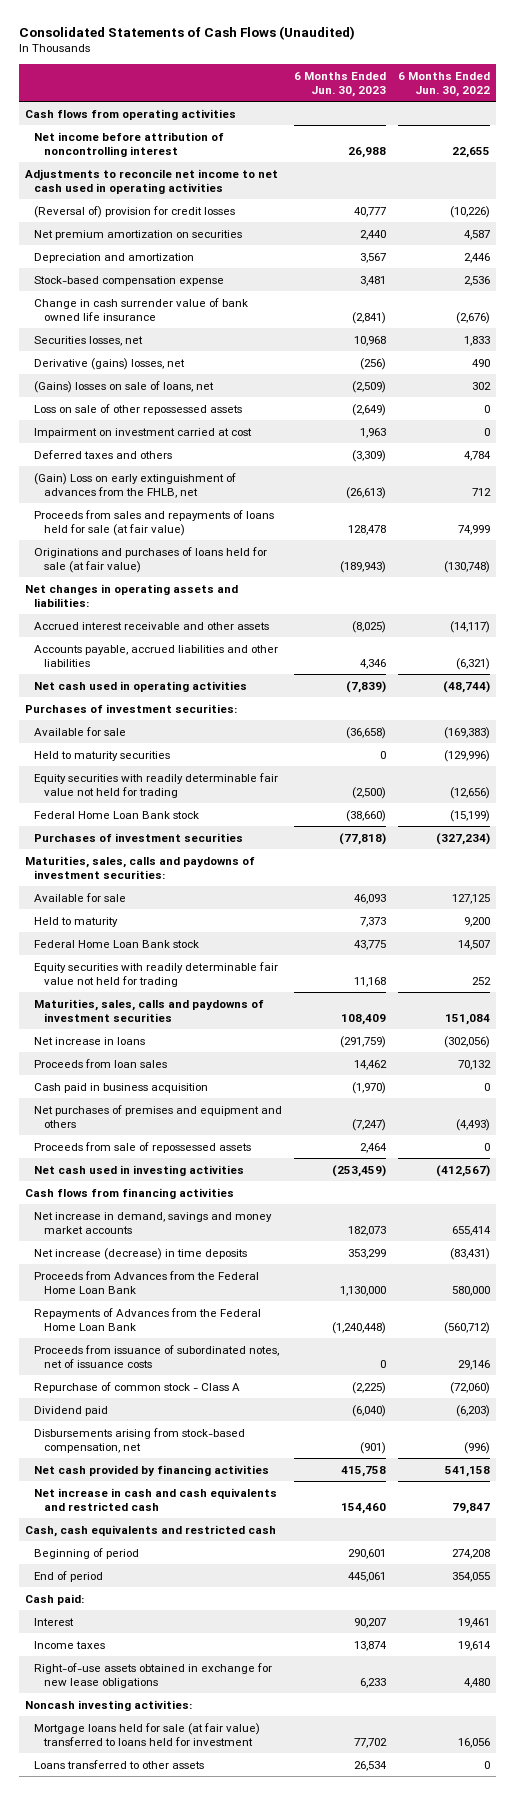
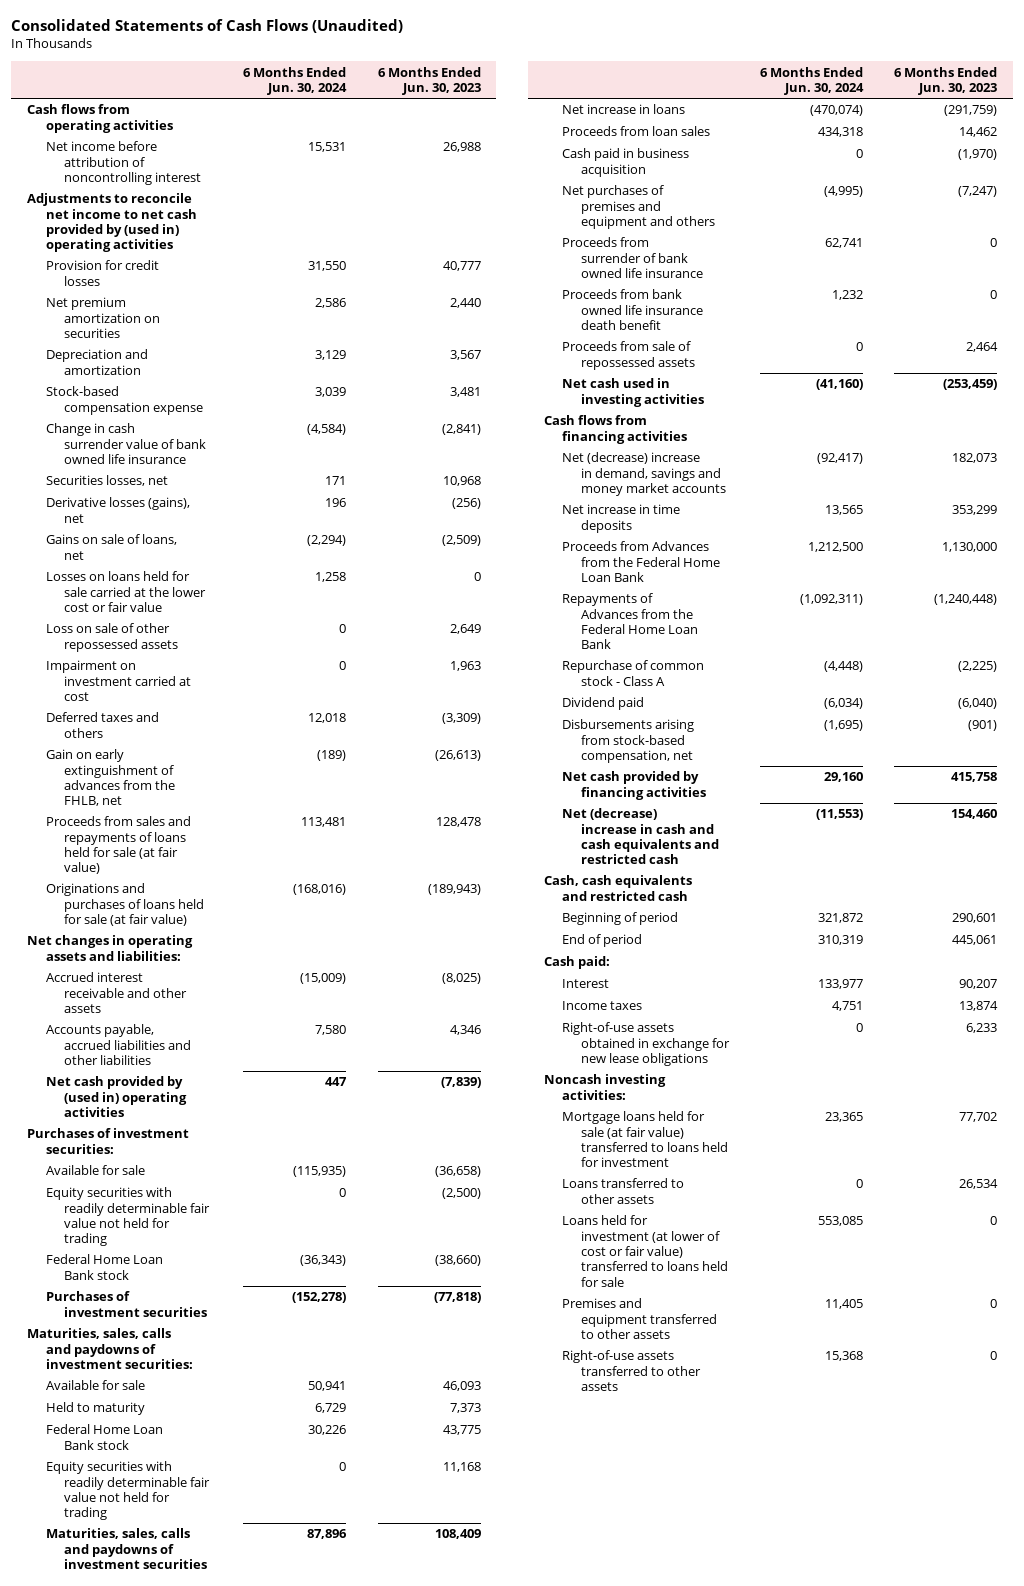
[398,71,491,97] 6 Months Ended Jun. 30, 2022 -> none
none -> [243,66,348,95] 6 Months Ended Jun. 30, 2024
[24,168,278,194] Adjustments to reconcile net income to net cash used in operating activities -> [26,193,197,253] Adjustments to reconcile net income to net cash provided by (used in) operating activities
[34,205,236,218] (Reversal of) provision for credit losses -> [45,260,159,286] Provision for credit losses
[34,357,186,370] Derivative (gains) losses, net -> [45,497,190,523] Derivative losses (gains), net
[34,380,215,393] (Gains) losses on sale of loans, net -> [45,534,177,560] Gains on sale of loans, net
none -> [45,571,207,612] Losses on loans held for sale carried at the lower cost or fair value
[352,403,387,416] (2,649) -> [449,624,481,635] 2,649
[34,472,237,498] (Gain) Loss on early extinguishment of advances from the FHLB, net -> [45,749,176,807] Gain on early extinguishment of advances from the FHLB, net
[34,680,248,692] Net cash used in operating activities -> [45,1076,188,1117] Net cash provided by (used in) operating activities
[34,750,171,761] Held to maturity securities -> none
none -> [562,237,704,278] Proceeds from surrender of bank owned life insurance
none -> [562,289,704,330] Proceeds from bank owned life insurance death benefit
[34,1211,273,1234] Net increase in demand, savings and money market accounts -> [562,452,727,496] Net (decrease) increase in demand, savings and money market accounts
[34,1247,248,1260] Net increase (decrease) in time deposits -> [562,504,681,533] Net increase in time deposits
[34,1344,280,1368] Proceeds from issuance of subordinated notes, net of issuance costs -> none
[34,1487,278,1511] Net increase in cash and cash equivalents and restricted cash -> [562,808,720,865] Net (decrease) increase in cash and cash equivalents and restricted cash
none -> [562,1215,729,1287] Loans held for investment (at lower of cost or fair value) transferred to loans held for sale
none -> [562,1298,718,1339] Premises and equipment transferred to other assets
none -> [562,1350,702,1391] Right-of-use assets transferred to other assets

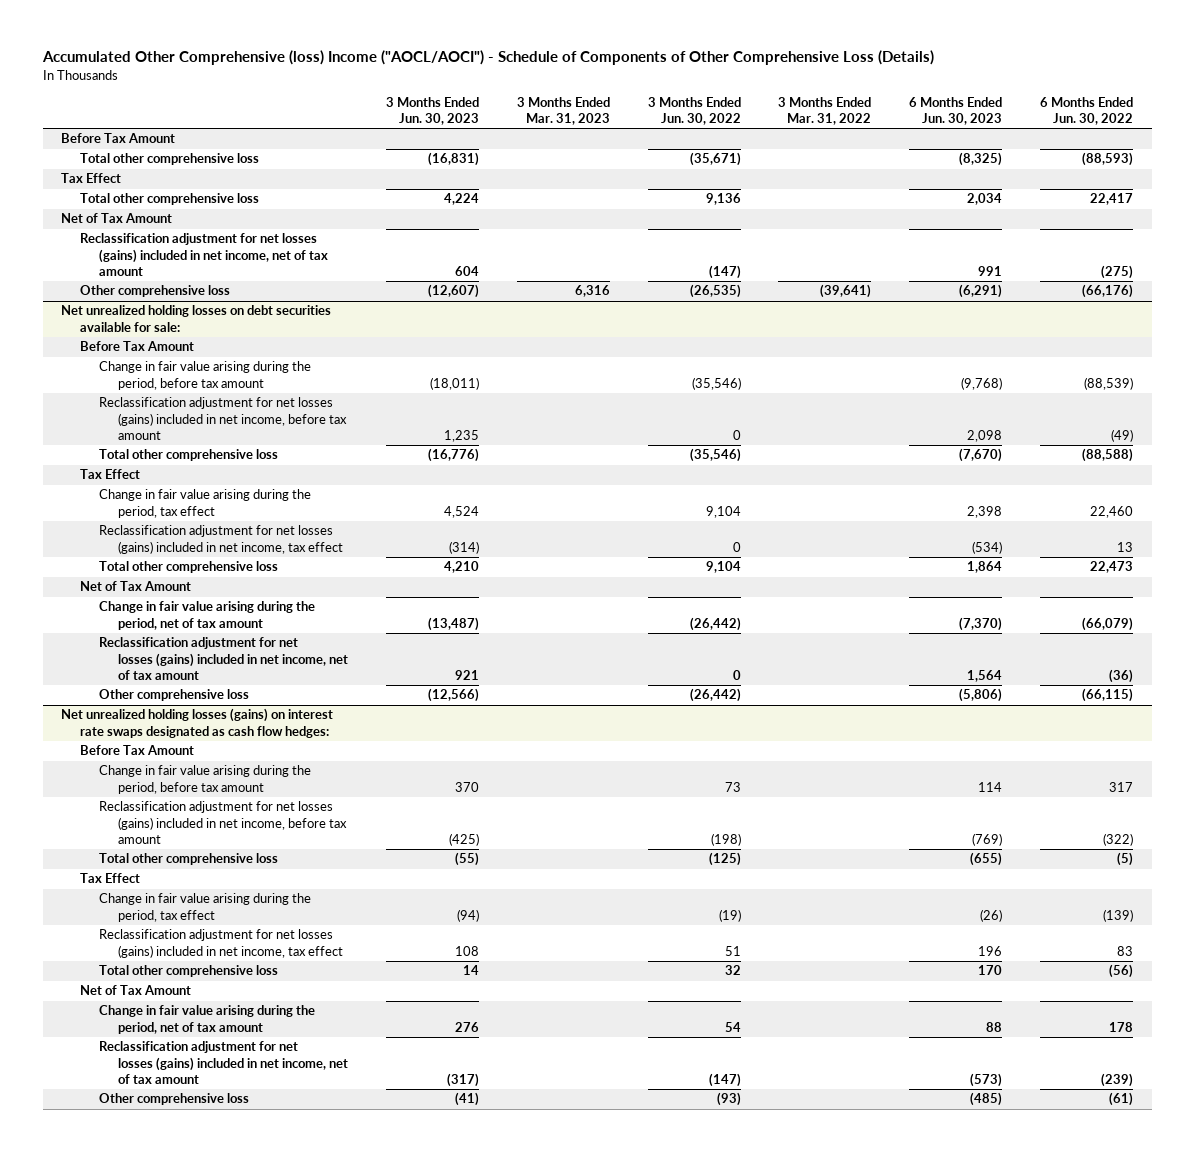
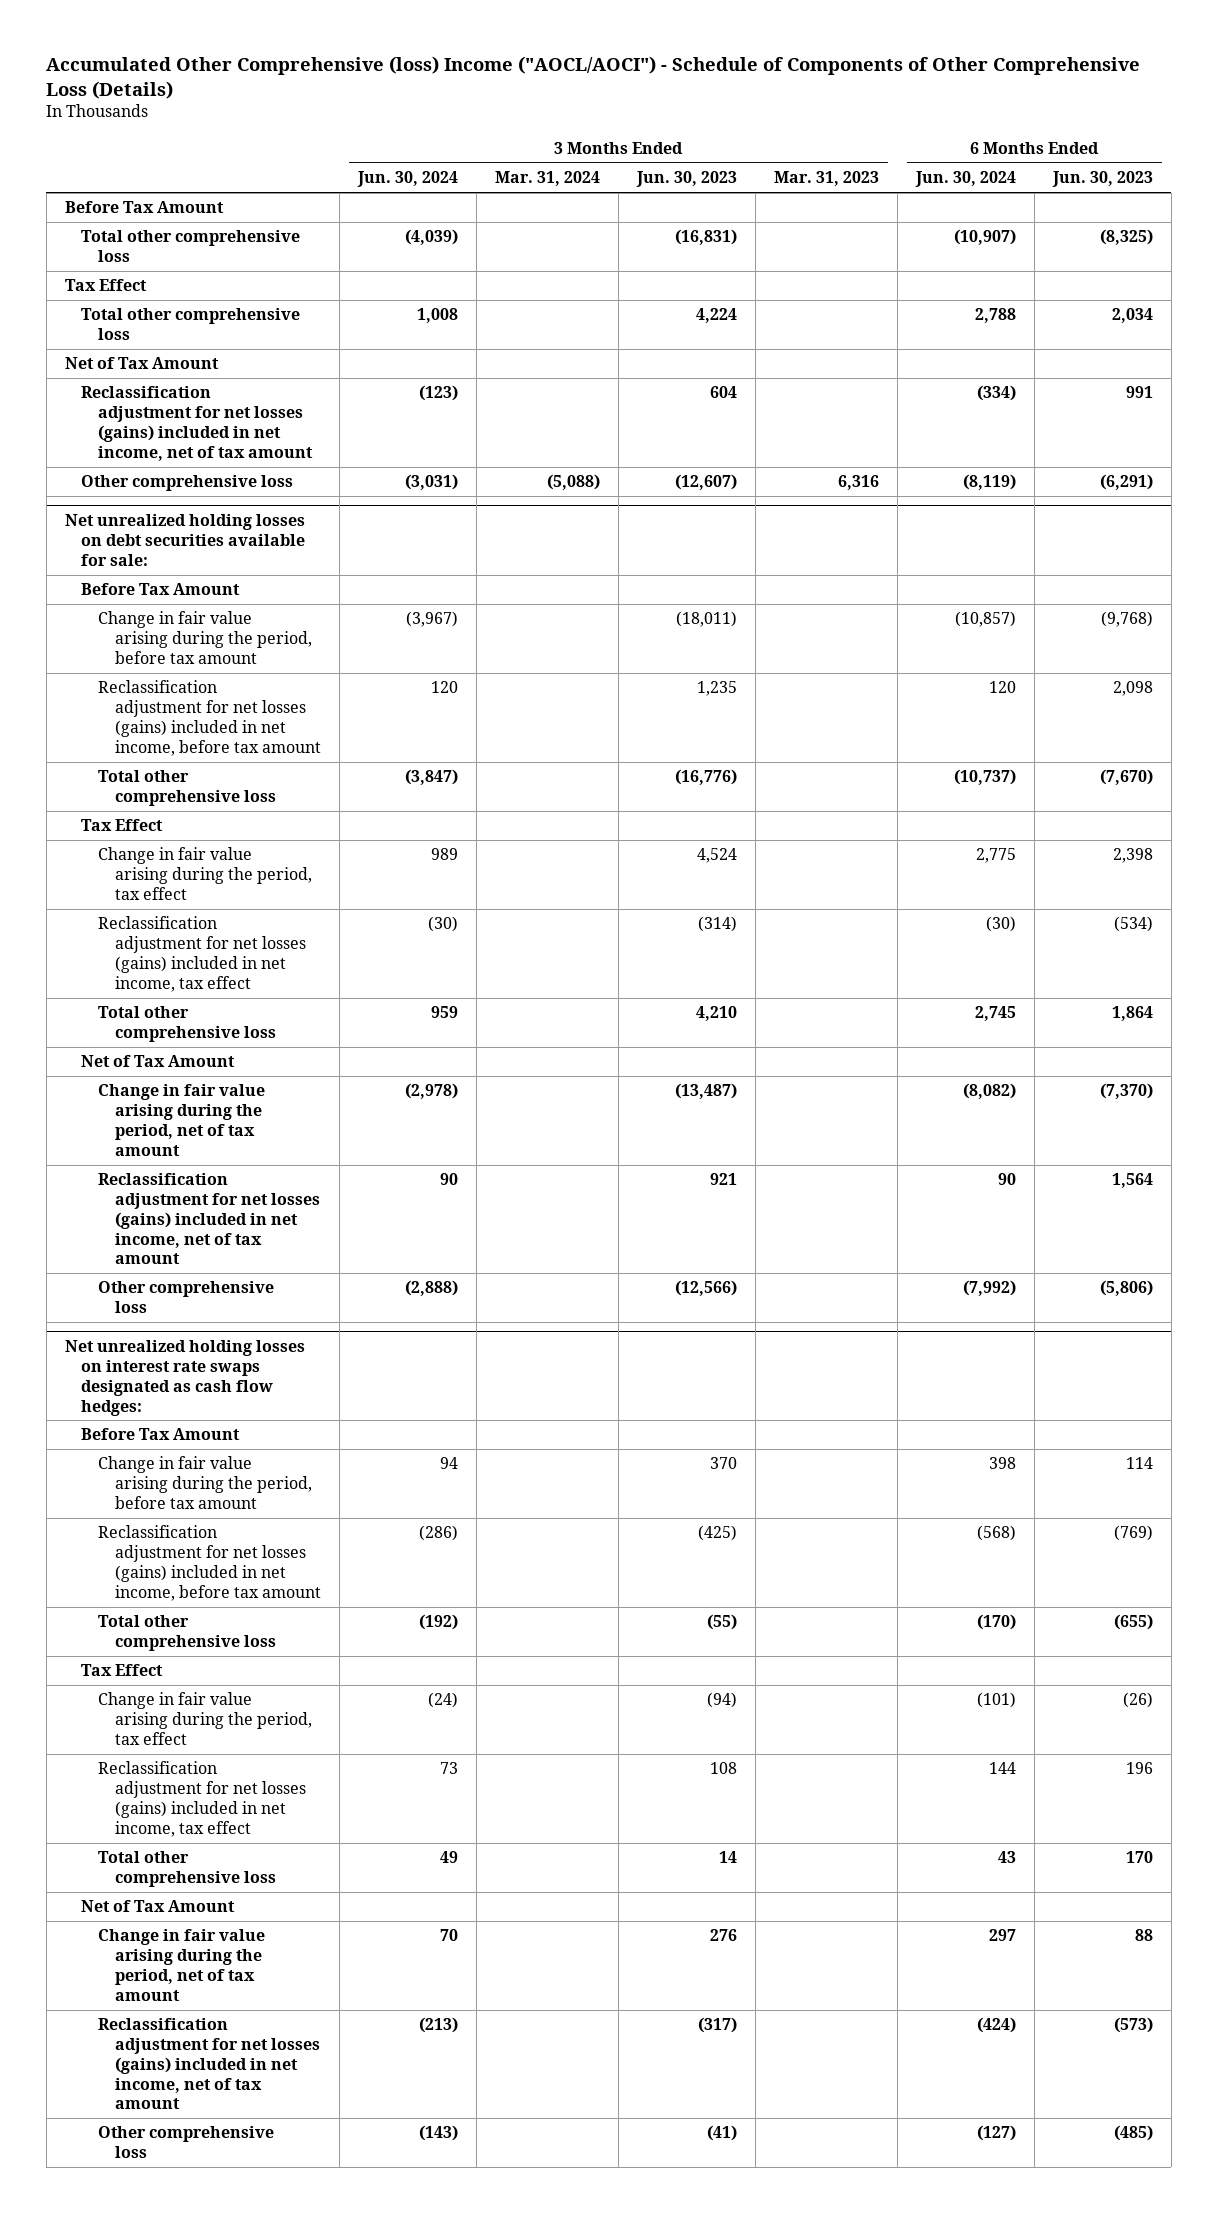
[647,96,741,125] 3 Months Ended Jun. 30, 2022 -> none
[778,96,872,125] 3 Months Ended Mar. 31, 2022 -> none
[1039,96,1133,125] 6 Months Ended Jun. 30, 2022 -> none
none -> [356,171,458,188] Jun. 30, 2024
none -> [494,171,600,187] Mar. 31, 2024
none -> [914,171,1016,188] Jun. 30, 2024
[61,708,334,738] Net unrealized holding losses (gains) on interest rate swaps designated as cash flow hedges: -> [64,1340,305,1416] Net unrealized holding losses on interest rate swaps designated as cash flow hedges:

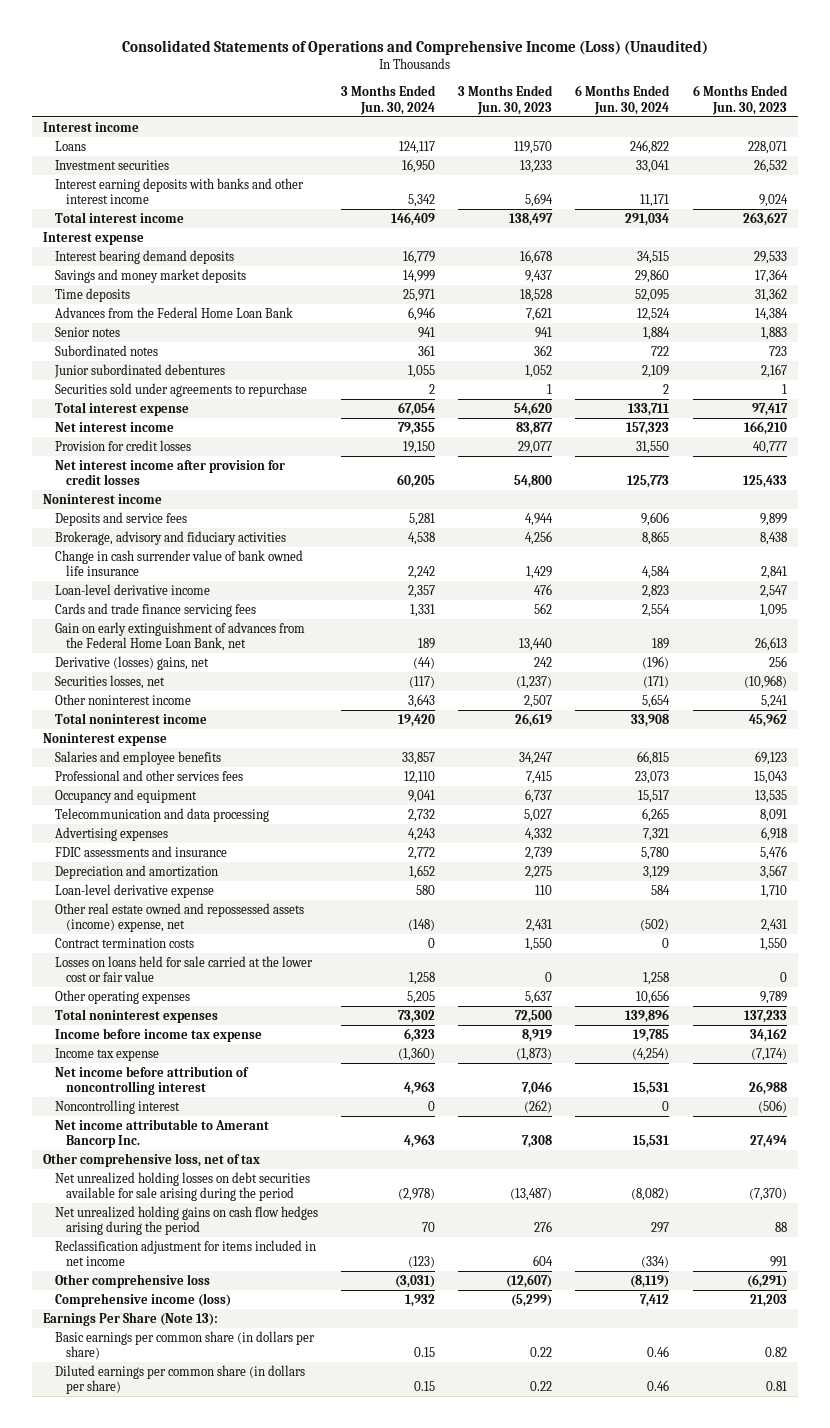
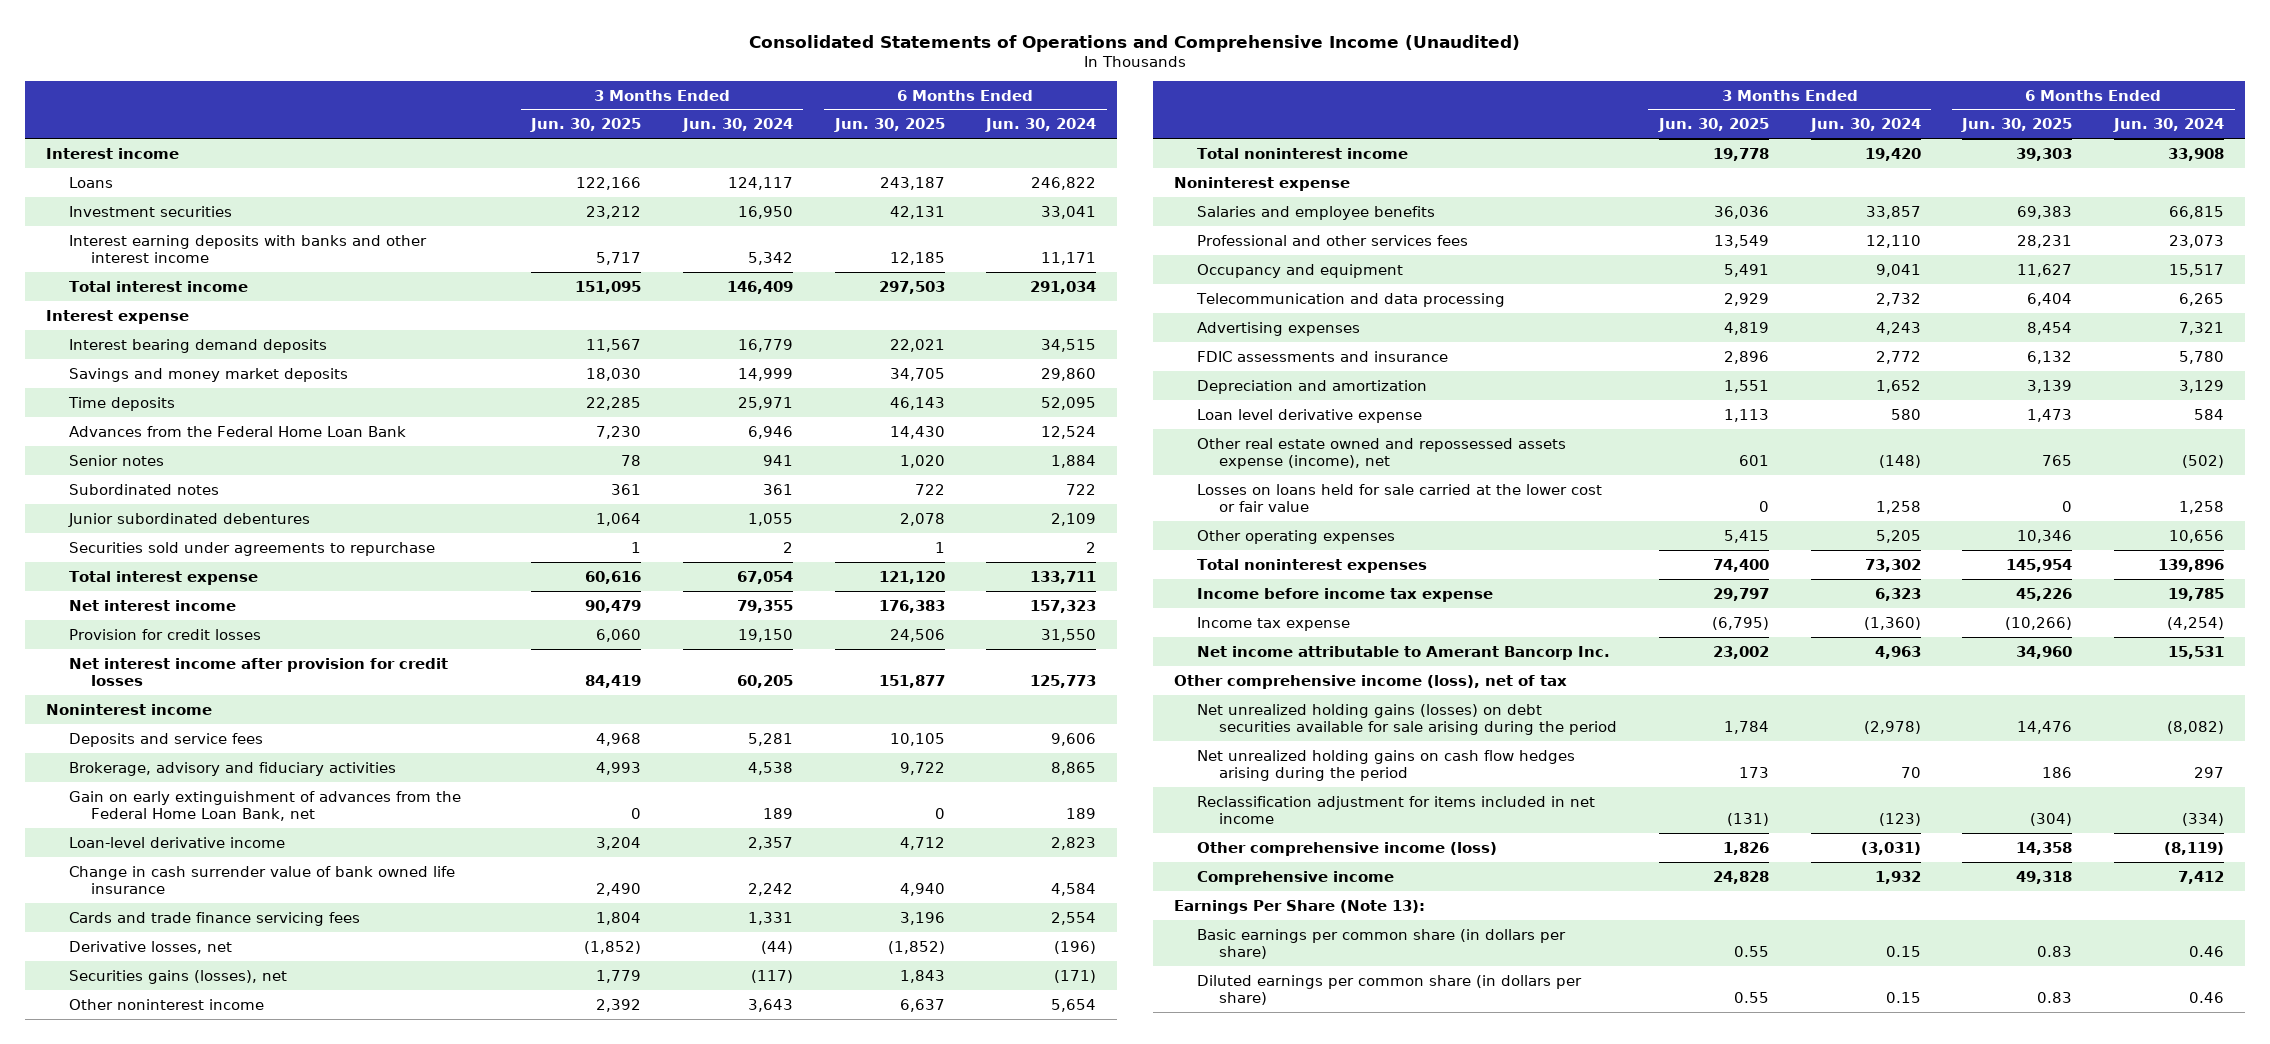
[122,39,709,55] Consolidated Statements of Operations and Comprehensive Income (Loss) (Unaudited) -> [749,34,1521,52] Consolidated Statements of Operations and Comprehensive Income (Unaudited)
[458,85,554,115] 3 Months Ended Jun. 30, 2023 -> none
[692,85,788,115] 6 Months Ended Jun. 30, 2023 -> none
none -> [530,118,642,133] Jun. 30, 2025
none -> [833,118,945,133] Jun. 30, 2025
[54,621,305,652] Gain on early extinguishment of advances from the Federal Home Loan Bank, net -> [68,790,461,822] Gain on early extinguishment of advances from the Federal Home Loan Bank, net
[54,549,303,577] Change in cash surrender value of bank owned life insurance -> [68,865,455,895] Change in cash surrender value of bank owned life insurance
[54,655,209,670] Derivative (losses) gains, net -> [68,940,232,954] Derivative losses, net
[54,674,165,689] Securities losses, net -> [68,969,287,984] Securities gains (losses), net
[54,937,194,948] Contract termination costs -> none
[54,883,214,898] Loan-level derivative expense -> [1196,408,1422,423] Loan level derivative expense
[54,902,304,933] Other real estate owned and repossessed assets (income) expense, net -> [1196,437,1566,470] Other real estate owned and repossessed assets expense (income), net
[54,1065,249,1096] Net income before attribution of noncontrolling interest -> none
[54,1099,180,1114] Noncontrolling interest -> none
[43,1152,261,1167] Other comprehensive loss, net of tax -> [1174,674,1568,689] Other comprehensive income (loss), net of tax
[54,1171,310,1202] Net unrealized holding losses on debt securities available for sale arising during the period -> [1196,703,1618,736] Net unrealized holding gains (losses) on debt securities available for sale arising during the period
[54,1273,210,1288] Other comprehensive loss -> [1196,841,1497,856] Other comprehensive income (loss)
[54,1292,231,1307] Comprehensive income (loss) -> [1196,870,1394,885] Comprehensive income

